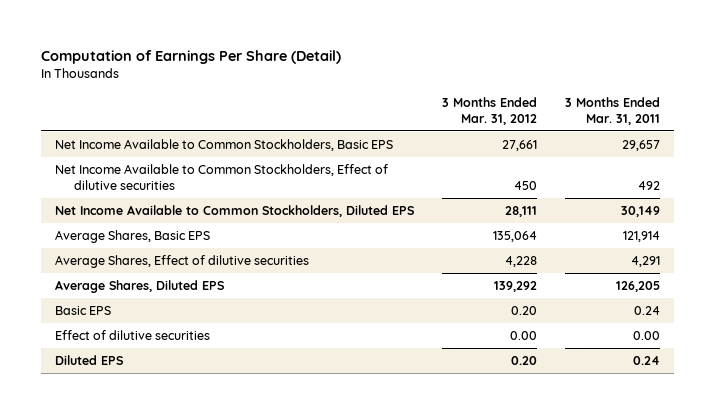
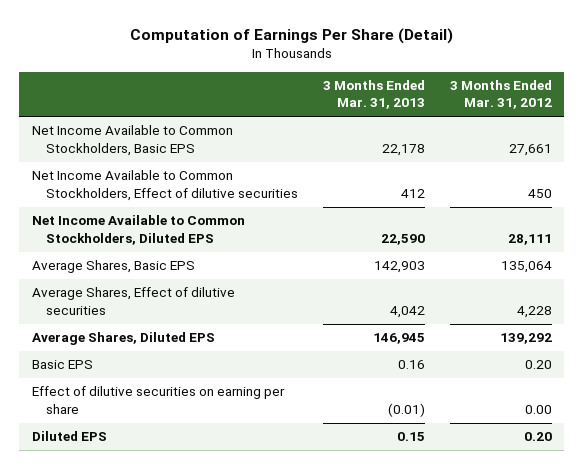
[564,97,660,125] 3 Months Ended Mar. 31, 2011 -> none
none -> [322,80,425,110] 3 Months Ended Mar. 31, 2013
[55,330,211,341] Effect of dilutive securities -> [31,386,285,414] Effect of dilutive securities on earning per share

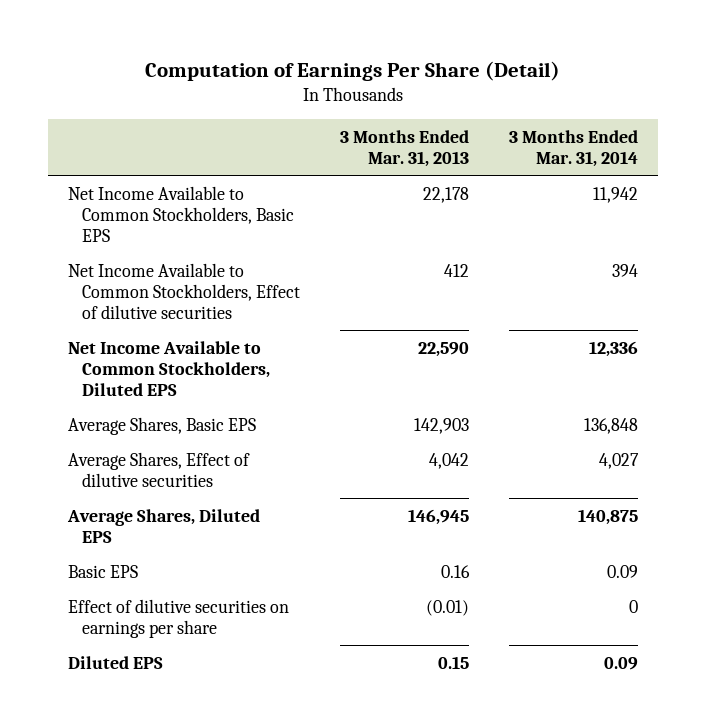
[449,80,552,110] 3 Months Ended Mar. 31, 2012 -> none
none -> [508,129,638,168] 3 Months Ended Mar. 31, 2014
[31,386,285,414] Effect of dilutive securities on earning per share -> [68,598,290,638] Effect of dilutive securities on earnings per share

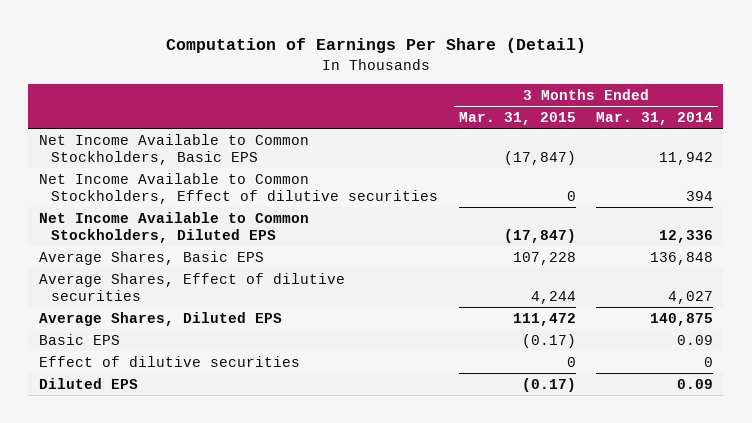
[339,129,469,168] 3 Months Ended Mar. 31, 2013 -> none
none -> [458,111,576,125] Mar. 31, 2015
[68,598,290,638] Effect of dilutive securities on earnings per share -> [38,355,300,367] Effect of dilutive securities

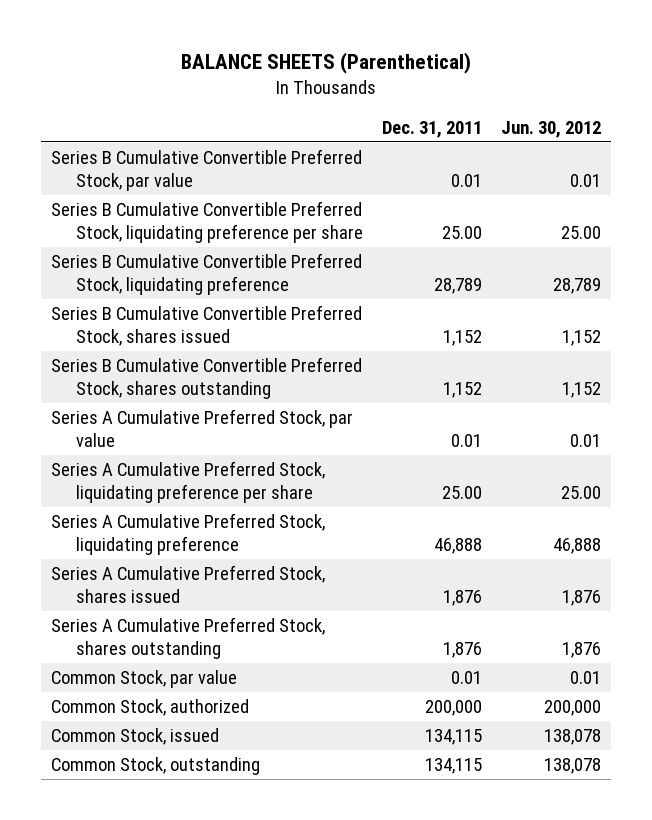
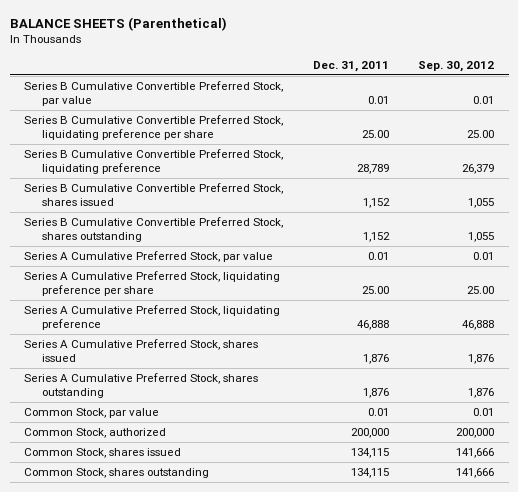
[501,120,602,138] Jun. 30, 2012 -> none
none -> [417,60,494,72] Sep. 30, 2012
[50,728,219,746] Common Stock, issued -> [24,448,182,459] Common Stock, shares issued
[50,757,260,776] Common Stock, outstanding -> [24,468,210,479] Common Stock, shares outstanding

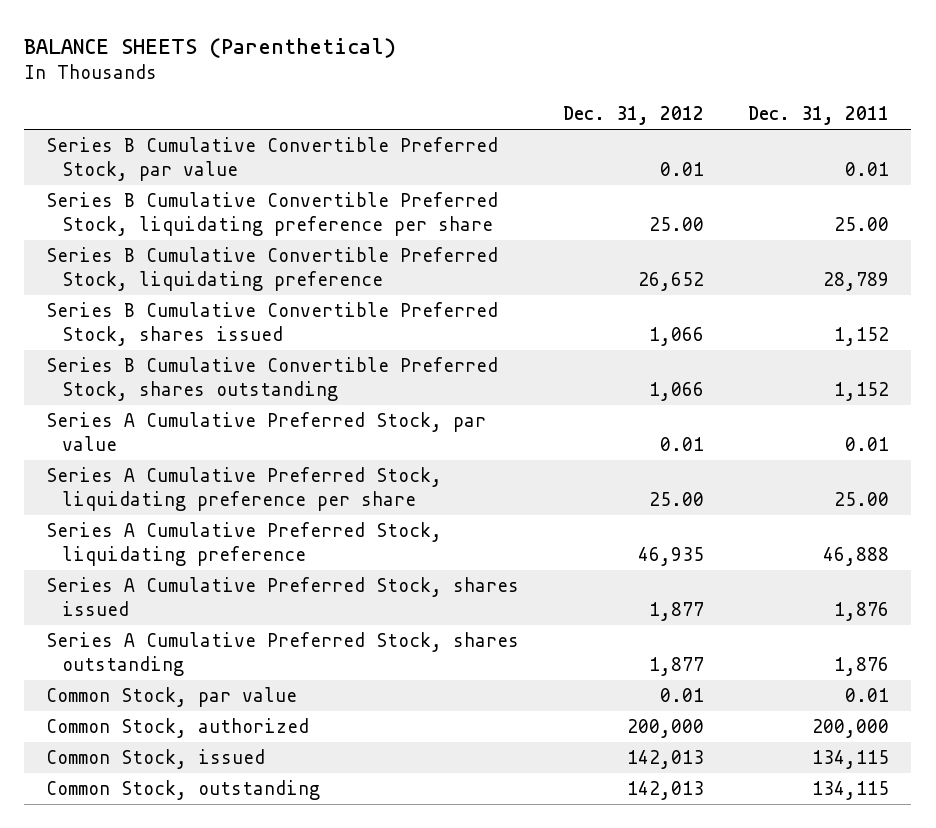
[417,60,494,72] Sep. 30, 2012 -> none
none -> [563,106,705,126] Dec. 31, 2012
[24,448,182,459] Common Stock, shares issued -> [46,749,266,770] Common Stock, issued
[24,468,210,479] Common Stock, shares outstanding -> [46,780,321,801] Common Stock, outstanding

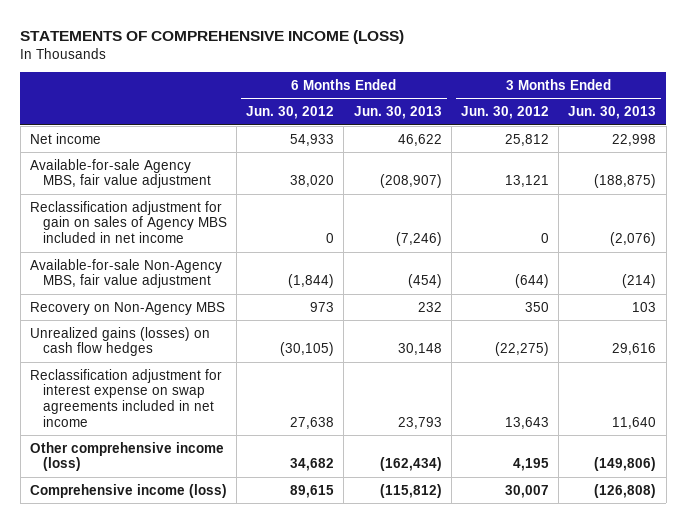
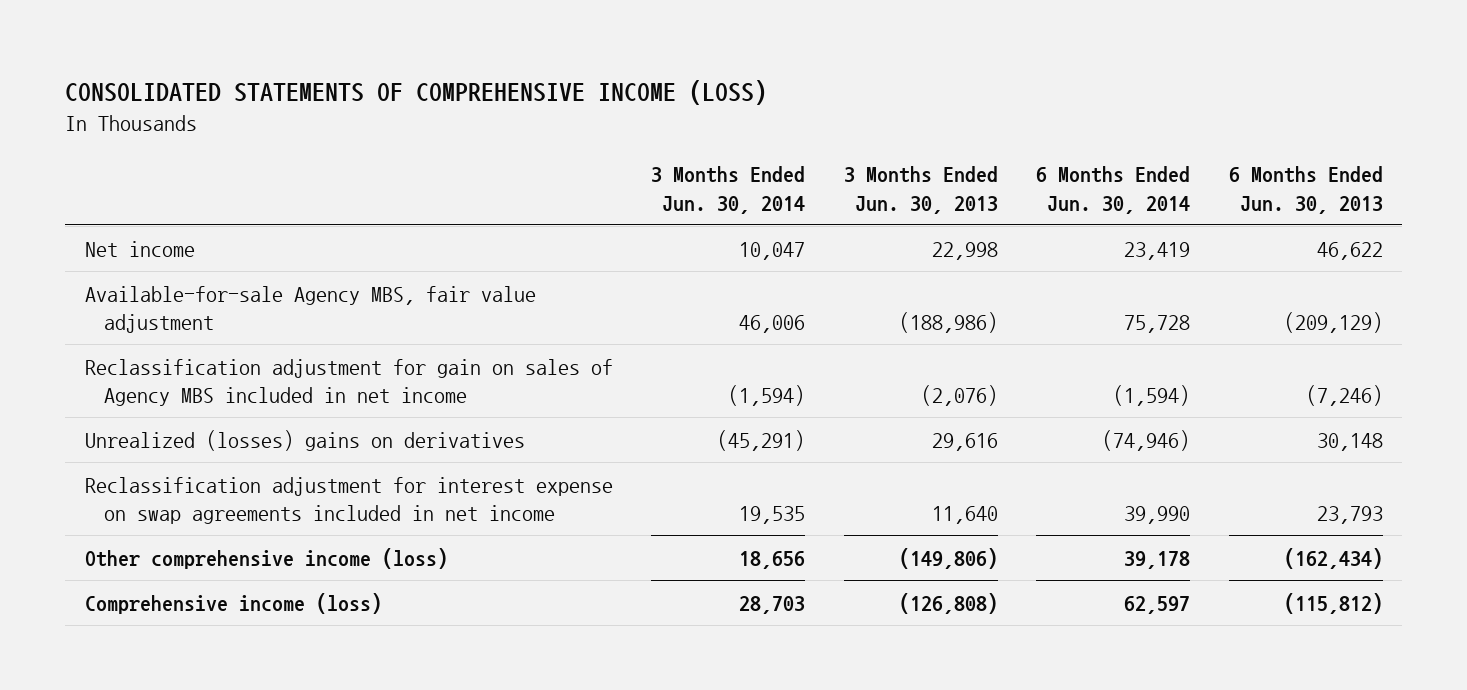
[20,29,405,44] STATEMENTS OF COMPREHENSIVE INCOME (LOSS) -> [65,79,768,105] CONSOLIDATED STATEMENTS OF COMPREHENSIVE INCOME (LOSS)
[246,106,335,120] Jun. 30, 2012 -> none
[461,106,550,120] Jun. 30, 2012 -> none
none -> [651,166,806,214] 3 Months Ended Jun. 30, 2014
none -> [1036,166,1191,214] 6 Months Ended Jun. 30, 2014
[379,174,442,189] (208,907) -> [1283,311,1383,333] (209,129)
[594,174,657,189] (188,875) -> [898,311,998,333] (188,986)
[29,258,222,289] Available-for-sale Non-Agency MBS, fair value adjustment -> none
[29,301,225,315] Recovery on Non-Agency MBS -> none
[29,326,210,357] Unrealized gains (losses) on cash flow hedges -> [84,429,525,451] Unrealized (losses) gains on derivatives

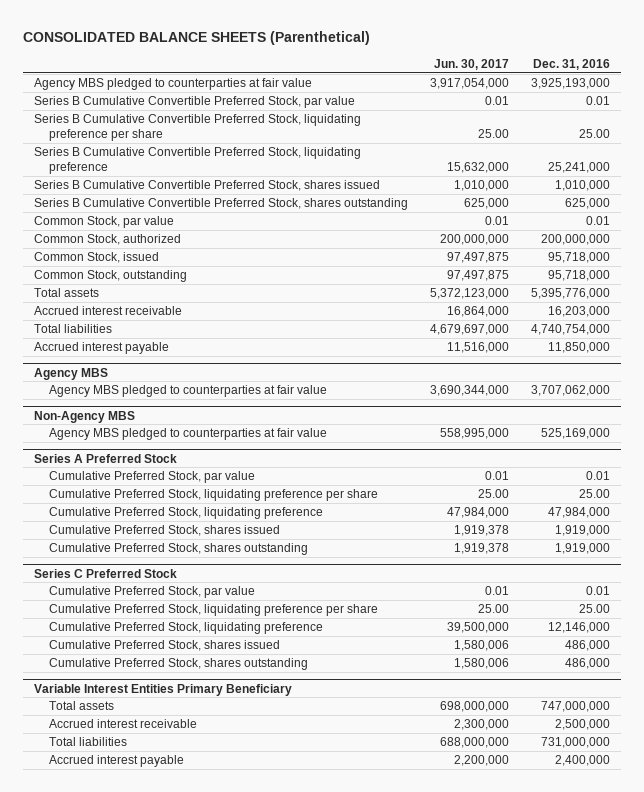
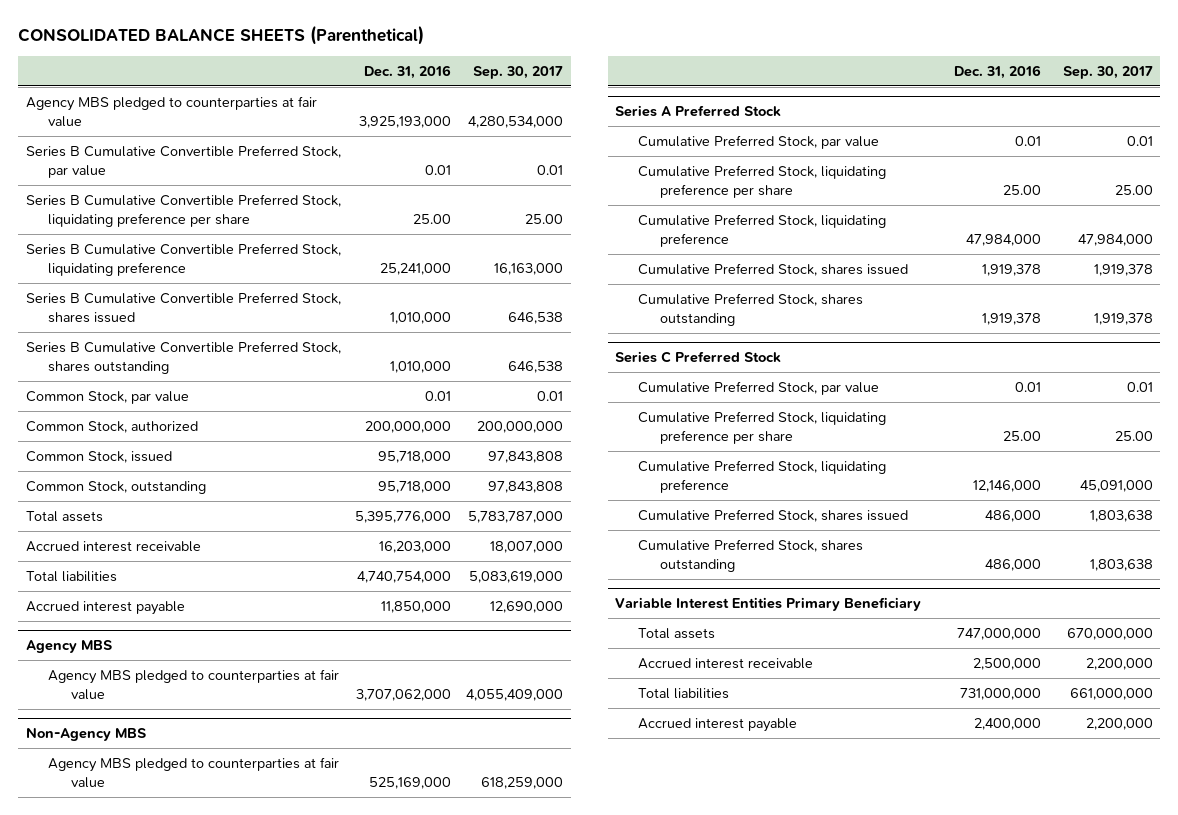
[434,58,510,70] Jun. 30, 2017 -> none
none -> [473,65,564,79] Sep. 30, 2017
[565,198,611,210] 625,000 -> [390,360,452,373] 1,010,000
[555,525,611,537] 1,919,000 -> [981,263,1041,276] 1,919,378
[555,543,611,555] 1,919,000 -> [981,312,1041,325] 1,919,378

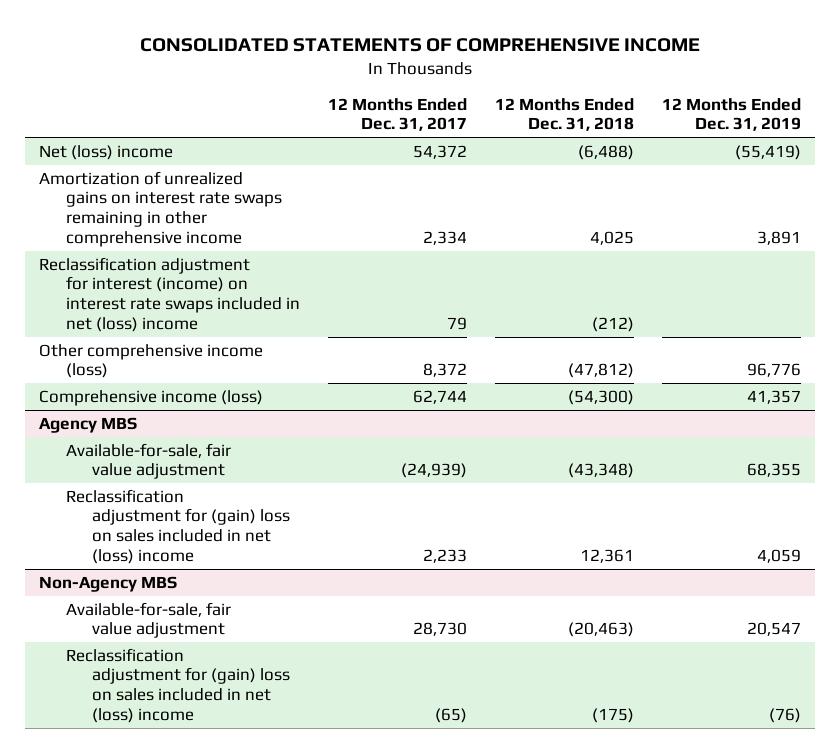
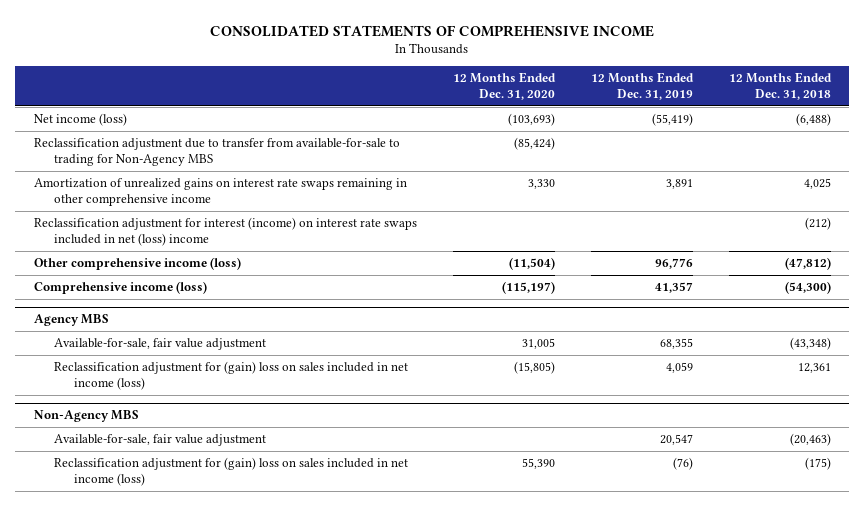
[327,97,467,132] 12 Months Ended Dec. 31, 2017 -> none
none -> [452,72,556,101] 12 Months Ended Dec. 31, 2020
[39,144,174,160] Net (loss) income -> [33,113,127,127] Net income (loss)
none -> [33,138,400,167] Reclassification adjustment due to transfer from available-for-sale to trading for Non-Agency MBS
[65,488,291,564] Reclassification adjustment for (gain) loss on sales included in net (loss) income -> [53,361,408,391] Reclassification adjustment for (gain) loss on sales included in net income (loss)
[65,647,291,723] Reclassification adjustment for (gain) loss on sales included in net (loss) income -> [53,457,408,487] Reclassification adjustment for (gain) loss on sales included in net income (loss)

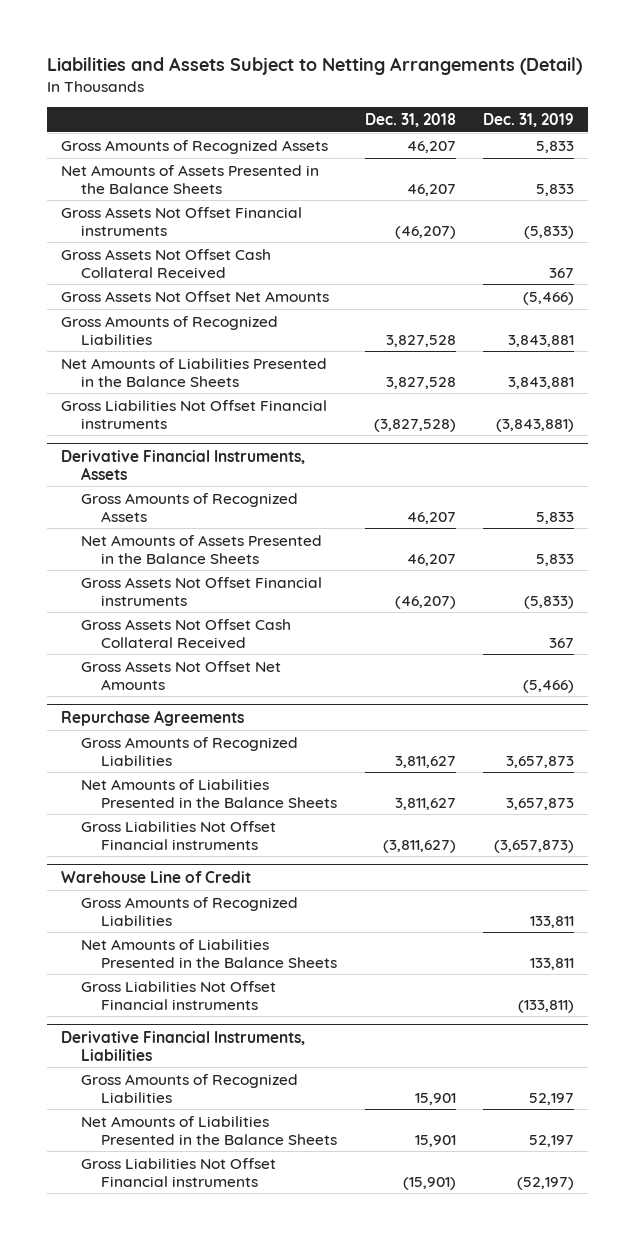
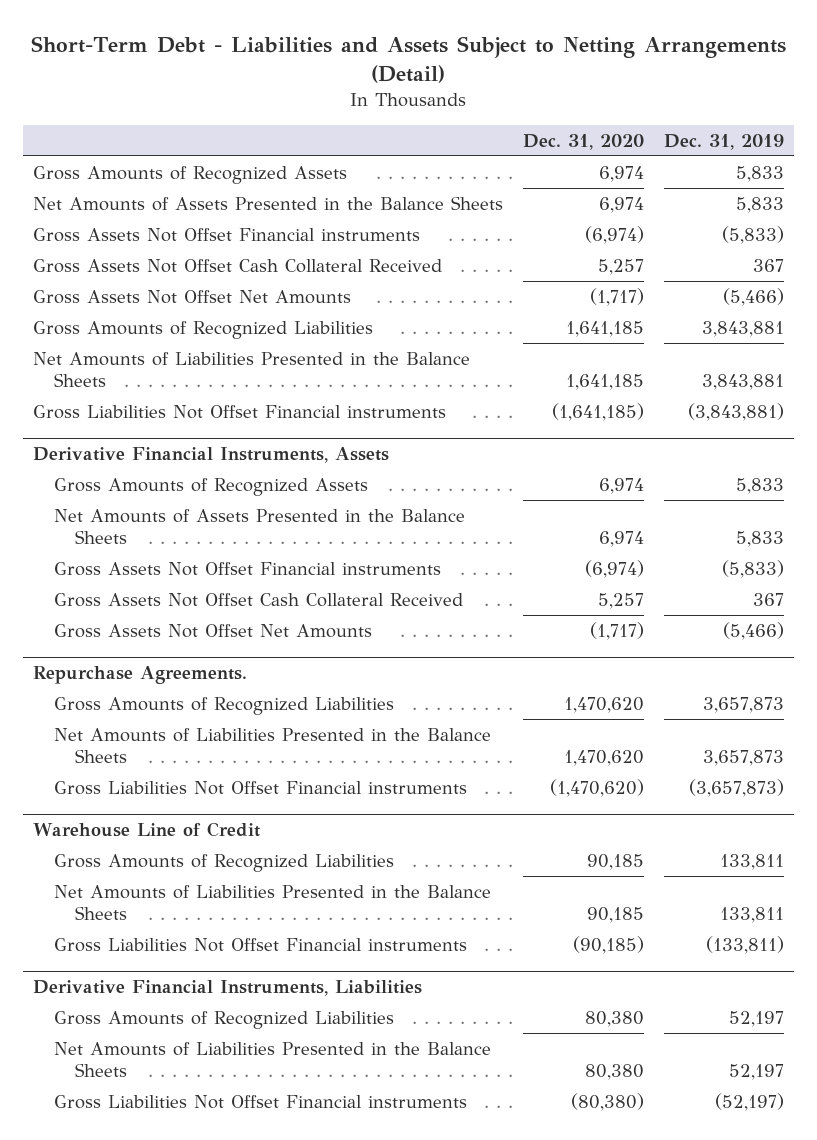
[46,56,582,75] Liabilities and Assets Subject to Netting Arrangements (Detail) -> [31,35,787,83] Short-Term Debt - Liabilities and Assets Subject to Netting Arrangements (Detail)
[364,113,456,128] Dec. 31, 2018 -> none
none -> [522,133,644,150] Dec. 31, 2020
[60,709,244,726] Repurchase Agreements -> [32,666,247,685] Repurchase Agreements.

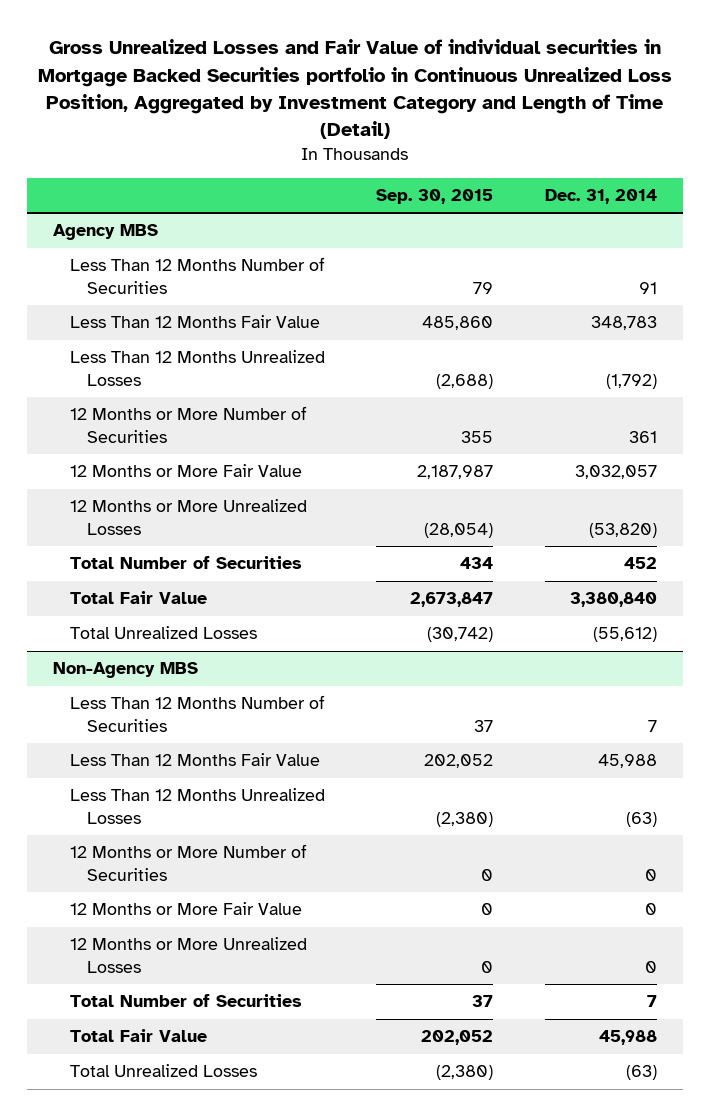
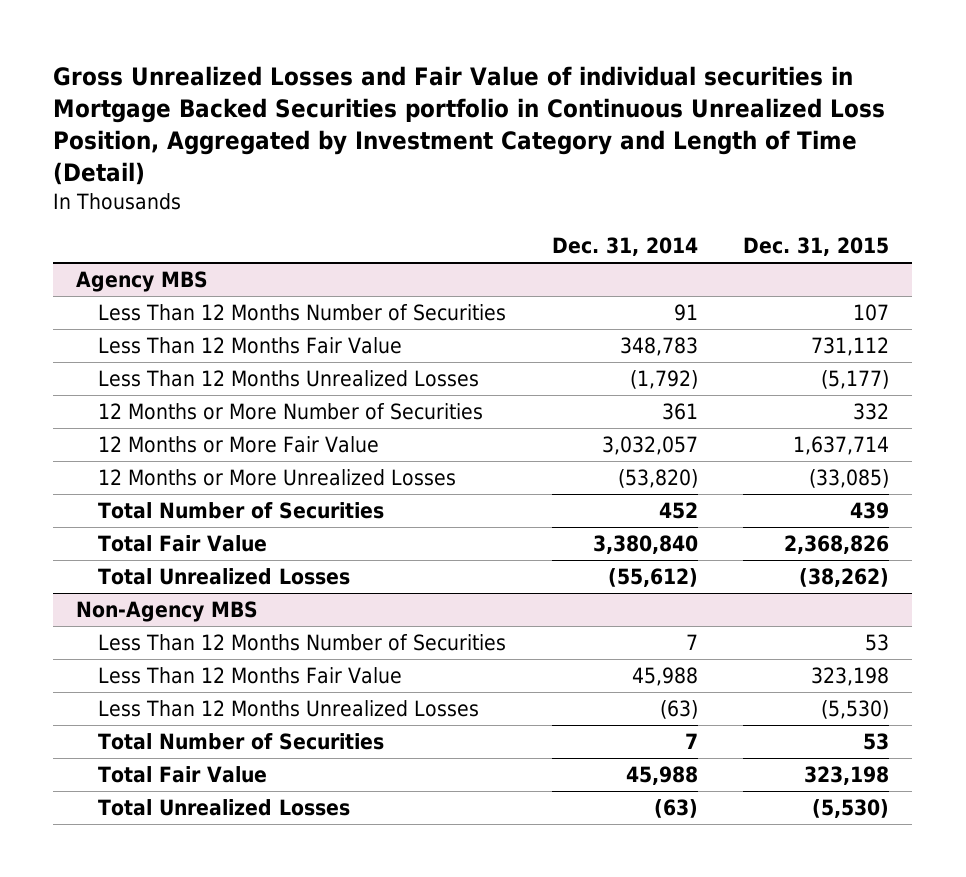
[376,188,494,204] Sep. 30, 2015 -> none
none -> [743,237,890,257] Dec. 31, 2015
[69,844,307,882] 12 Months or More Number of Securities -> none
[69,902,302,916] 12 Months or More Fair Value -> none
[69,937,307,974] 12 Months or More Unrealized Losses -> none

